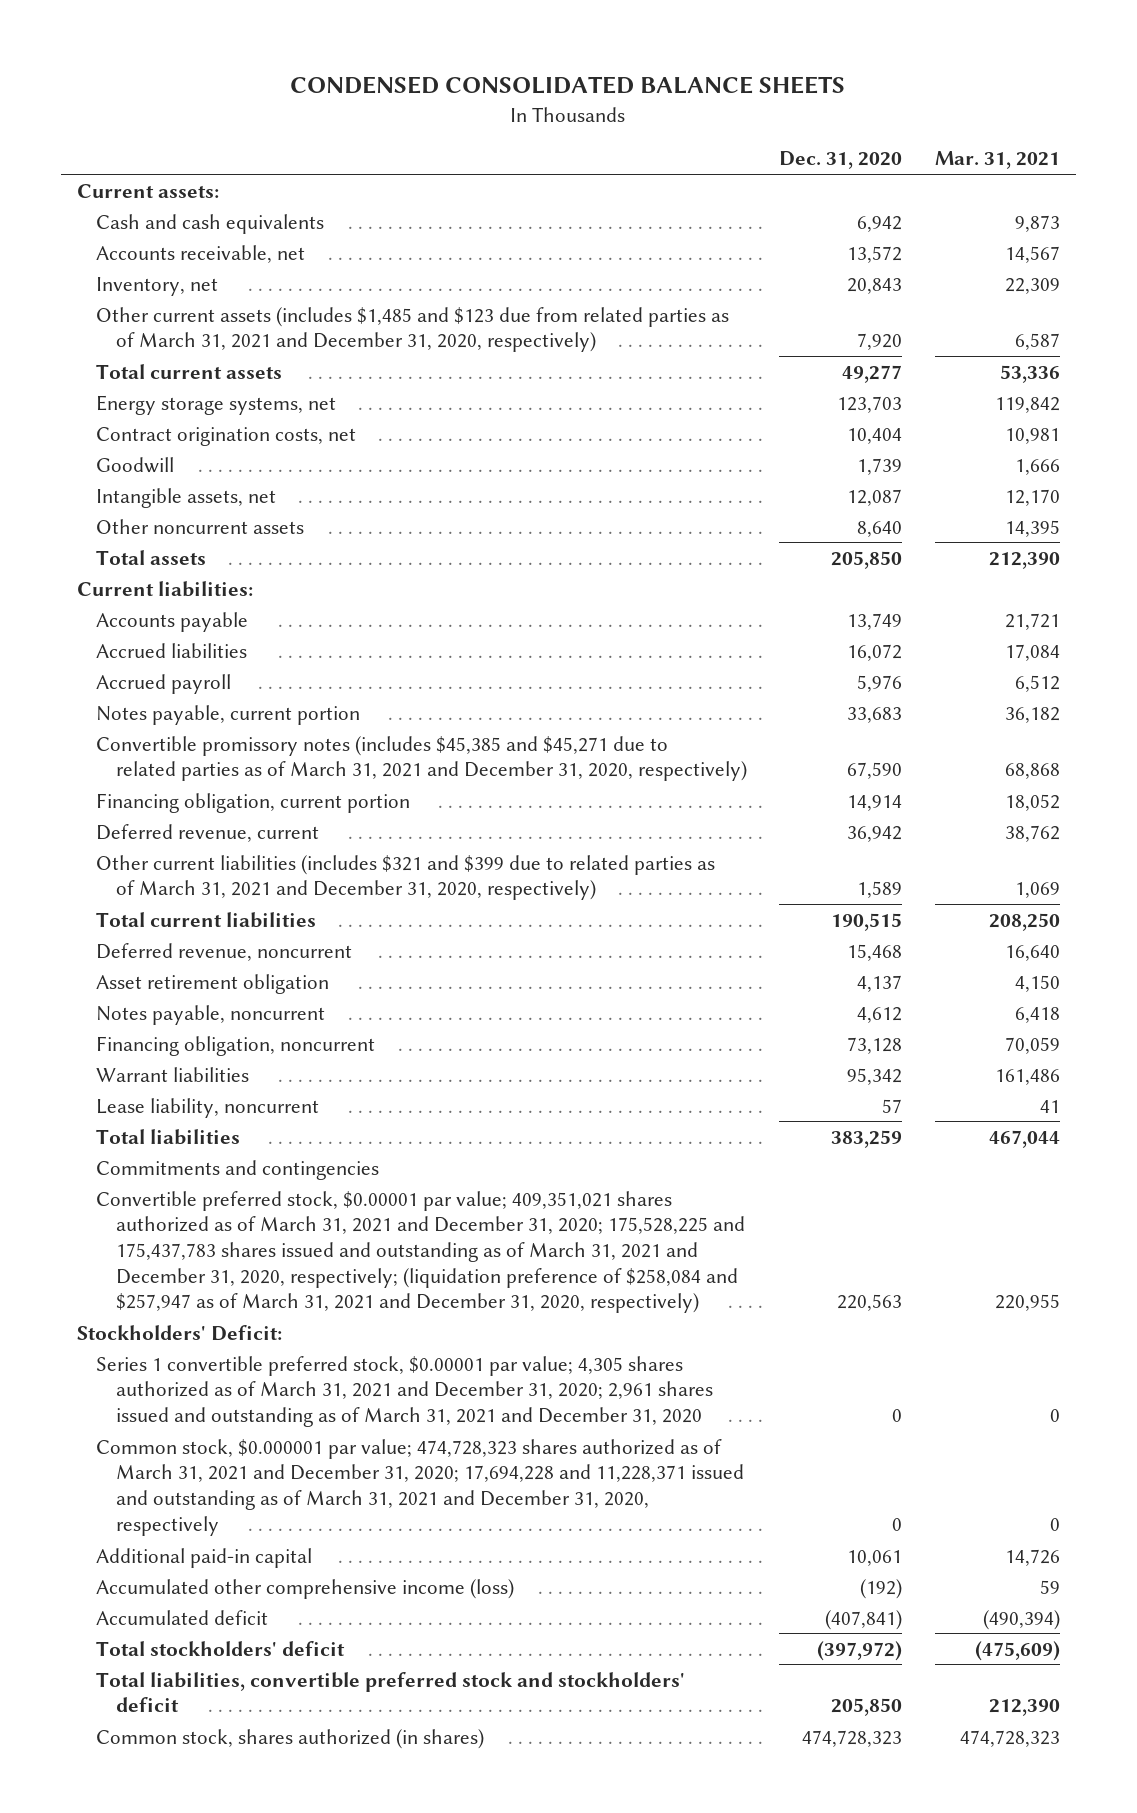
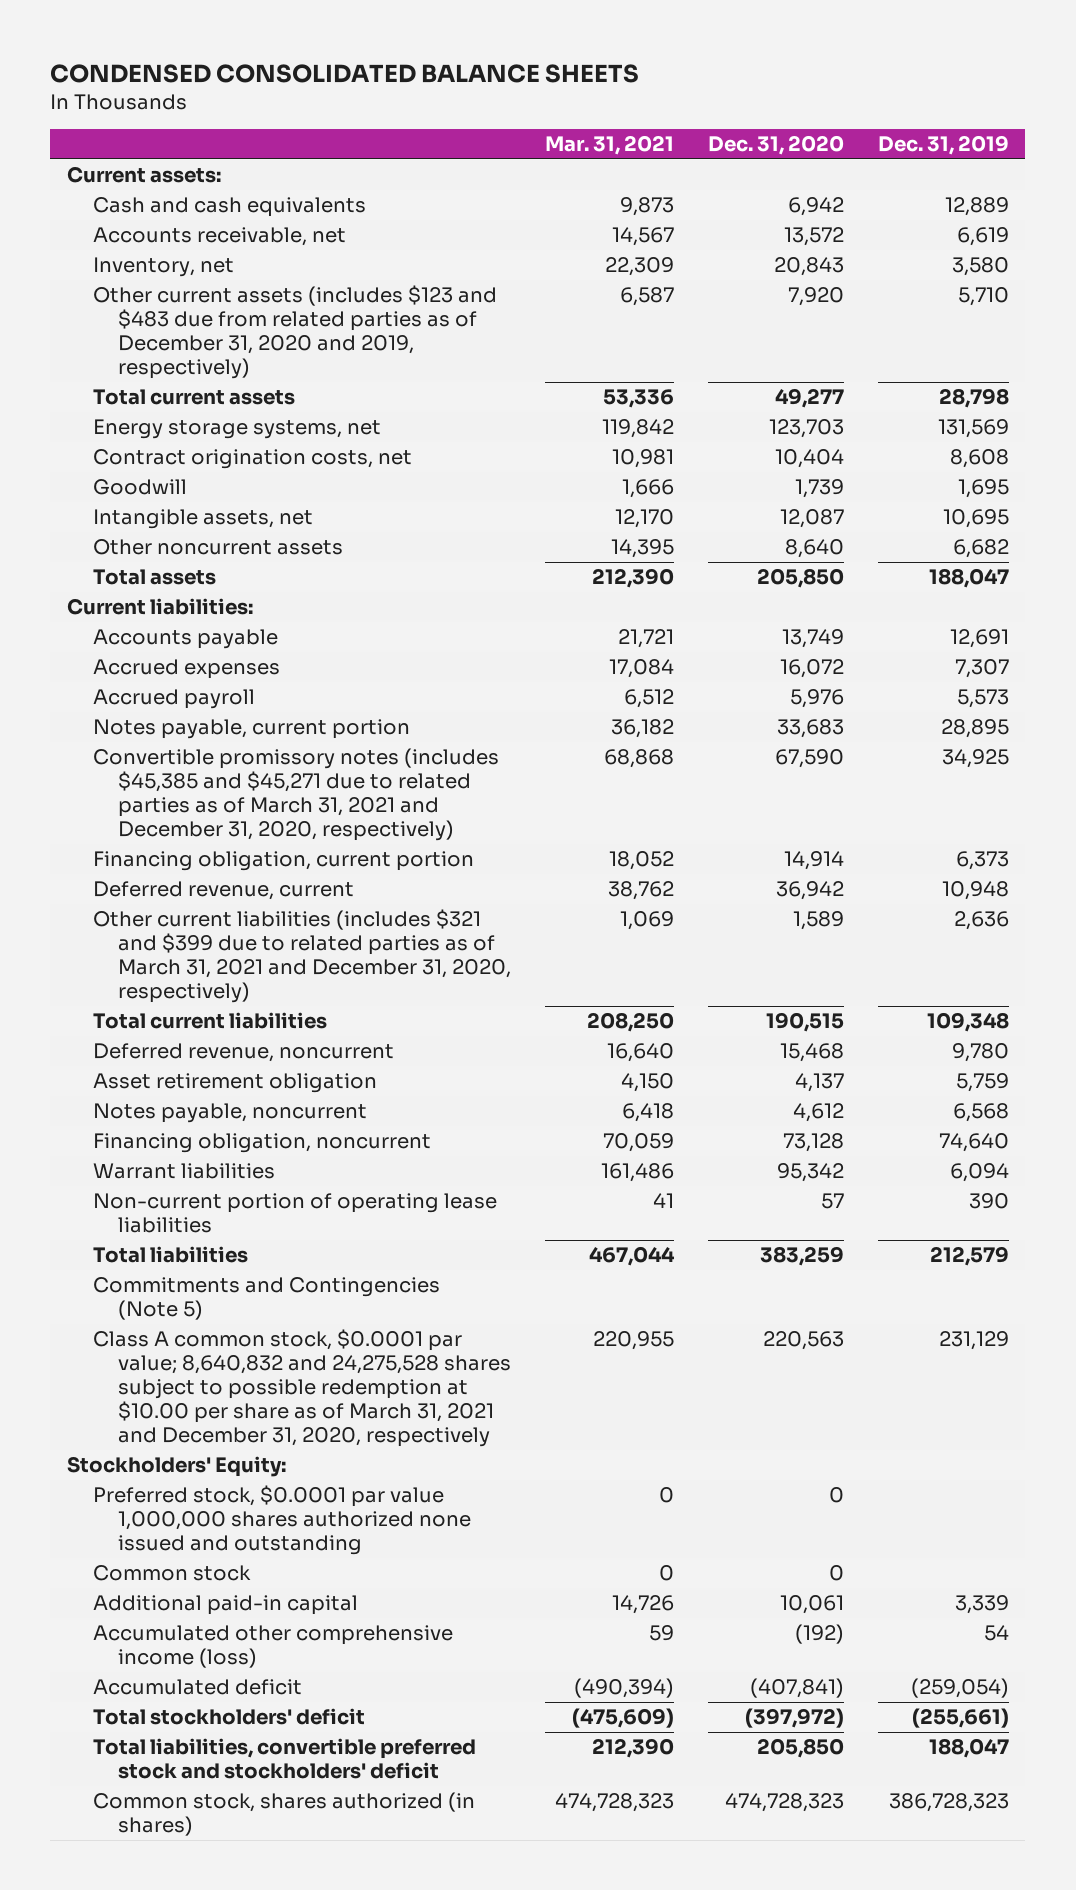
none -> [877,135,1009,156] Dec. 31, 2019
[96,306,730,353] Other current assets (includes $1,485 and $123 due from related parties as of March 31, 2021 and December 31, 2020, respectively) -> [92,285,497,380] Other current assets (includes $123 and $483 due from related parties as of December 31, 2020 and 2019, respectively)
[96,642,248,658] Accrued liabilities -> [92,659,280,680] Accrued expenses
[96,1097,320,1118] Lease liability, noncurrent -> [92,1193,497,1234] Non-current portion of operating lease liabilities
[96,1159,380,1180] Commitments and contingencies -> [92,1277,440,1321] Commitments and Contingencies (Note 5)
[96,1190,745,1314] Convertible preferred stock, $0.00001 par value; 409,351,021 shares authorized as of March 31, 2021 and December 31, 2020; 175,528,225 and 175,437,783 shares issued and outstanding as of March 31, 2021 and December 31, 2020, respectively; (liquidation preference of $258,084 and $257,947 as of March 31, 2021 and December 31, 2020, respectively) -> [92,1329,512,1448] Class A common stock, $0.0001 par value; 8,640,832 and 24,275,528 shares subject to possible redemption at $10.00 per share as of March 31, 2021 and December 31, 2020, respectively
[77,1324,283,1341] Stockholders' Deficit: -> [67,1456,287,1478] Stockholders' Equity:
[96,1355,713,1428] Series 1 convertible preferred stock, $0.00001 par value; 4,305 shares authorized as of March 31, 2021 and December 31, 2020; 2,961 shares issued and outstanding as of March 31, 2021 and December 31, 2020 -> [92,1485,472,1556] Preferred stock, $0.0001 par value 1,000,000 shares authorized none issued and outstanding
[96,1438,744,1536] Common stock, $0.000001 par value; 474,728,323 shares authorized as of March 31, 2021 and December 31, 2020; 17,694,228 and 11,228,371 issued and outstanding as of March 31, 2021 and December 31, 2020, respectively -> [92,1565,251,1582] Common stock

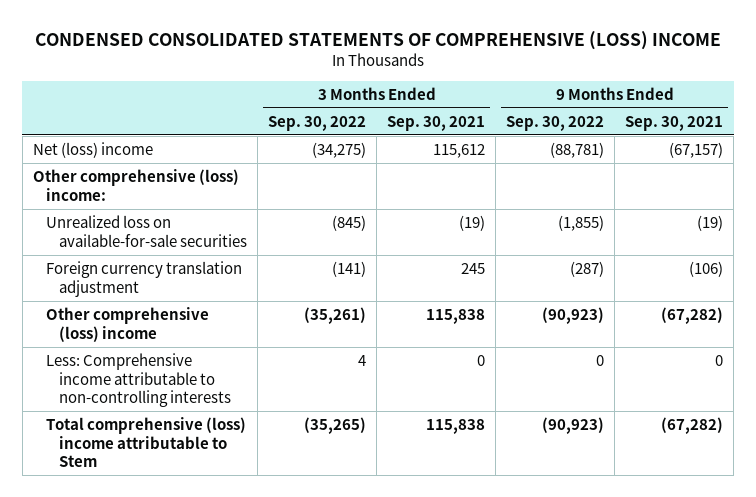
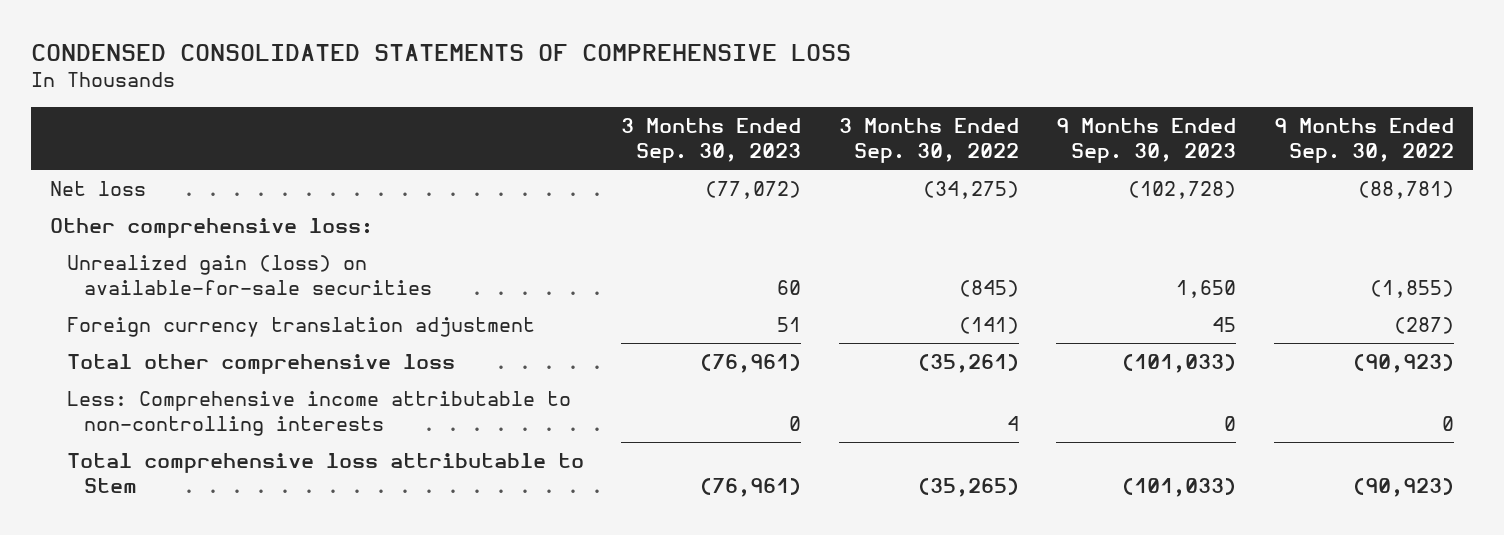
[34,30,721,50] CONDENSED CONSOLIDATED STATEMENTS OF COMPREHENSIVE (LOSS) INCOME -> [30,44,851,62] CONDENSED CONSOLIDATED STATEMENTS OF COMPREHENSIVE LOSS
[387,115,486,131] Sep. 30, 2021 -> none
[625,115,724,131] Sep. 30, 2021 -> none
none -> [621,117,802,163] 3 Months Ended Sep. 30, 2023
none -> [1056,117,1237,163] 9 Months Ended Sep. 30, 2023
[32,141,153,158] Net (loss) income -> [49,180,146,196] Net loss
[32,168,239,201] Other comprehensive (loss) income: -> [49,217,373,238] Other comprehensive loss:
[45,214,248,247] Unrealized loss on available-for-sale securities -> [66,254,432,296] Unrealized gain (loss) on available-for-sale securities
[45,306,209,342] Other comprehensive (loss) income -> [66,353,455,374] Total other comprehensive loss
[45,416,246,468] Total comprehensive (loss) income attributable to Stem -> [66,452,584,494] Total comprehensive loss attributable to Stem

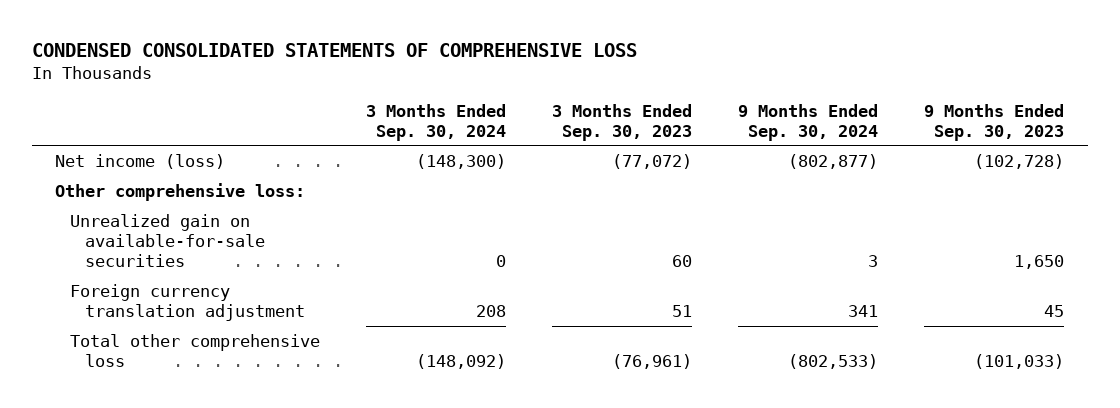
[838,117,1019,163] 3 Months Ended Sep. 30, 2022 -> none
[1273,117,1454,163] 9 Months Ended Sep. 30, 2022 -> none
none -> [366,103,507,141] 3 Months Ended Sep. 30, 2024
none -> [738,103,879,141] 9 Months Ended Sep. 30, 2024
[49,180,146,196] Net loss -> [55,153,226,169] Net income (loss)
[66,254,432,296] Unrealized gain (loss) on available-for-sale securities -> [70,213,265,267] Unrealized gain on available-for-sale securities
[66,390,571,437] Less: Comprehensive income attributable to non-controlling interests -> none
[66,452,584,494] Total comprehensive loss attributable to Stem -> none

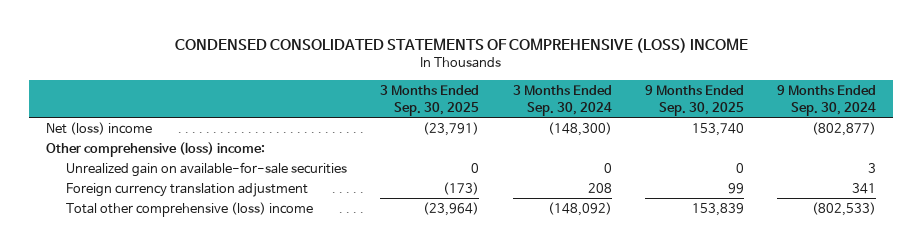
[32,43,638,58] CONDENSED CONSOLIDATED STATEMENTS OF COMPREHENSIVE LOSS -> [175,37,749,53] CONDENSED CONSOLIDATED STATEMENTS OF COMPREHENSIVE (LOSS) INCOME
[552,103,693,141] 3 Months Ended Sep. 30, 2023 -> none
[924,103,1065,141] 9 Months Ended Sep. 30, 2023 -> none
none -> [380,85,480,116] 3 Months Ended Sep. 30, 2025
none -> [645,85,745,116] 9 Months Ended Sep. 30, 2025
[55,153,226,169] Net income (loss) -> [46,121,153,135] Net (loss) income
[55,182,306,201] Other comprehensive loss: -> [46,141,266,157] Other comprehensive (loss) income:
[70,333,321,367] Total other comprehensive loss -> [66,201,314,217] Total other comprehensive (loss) income

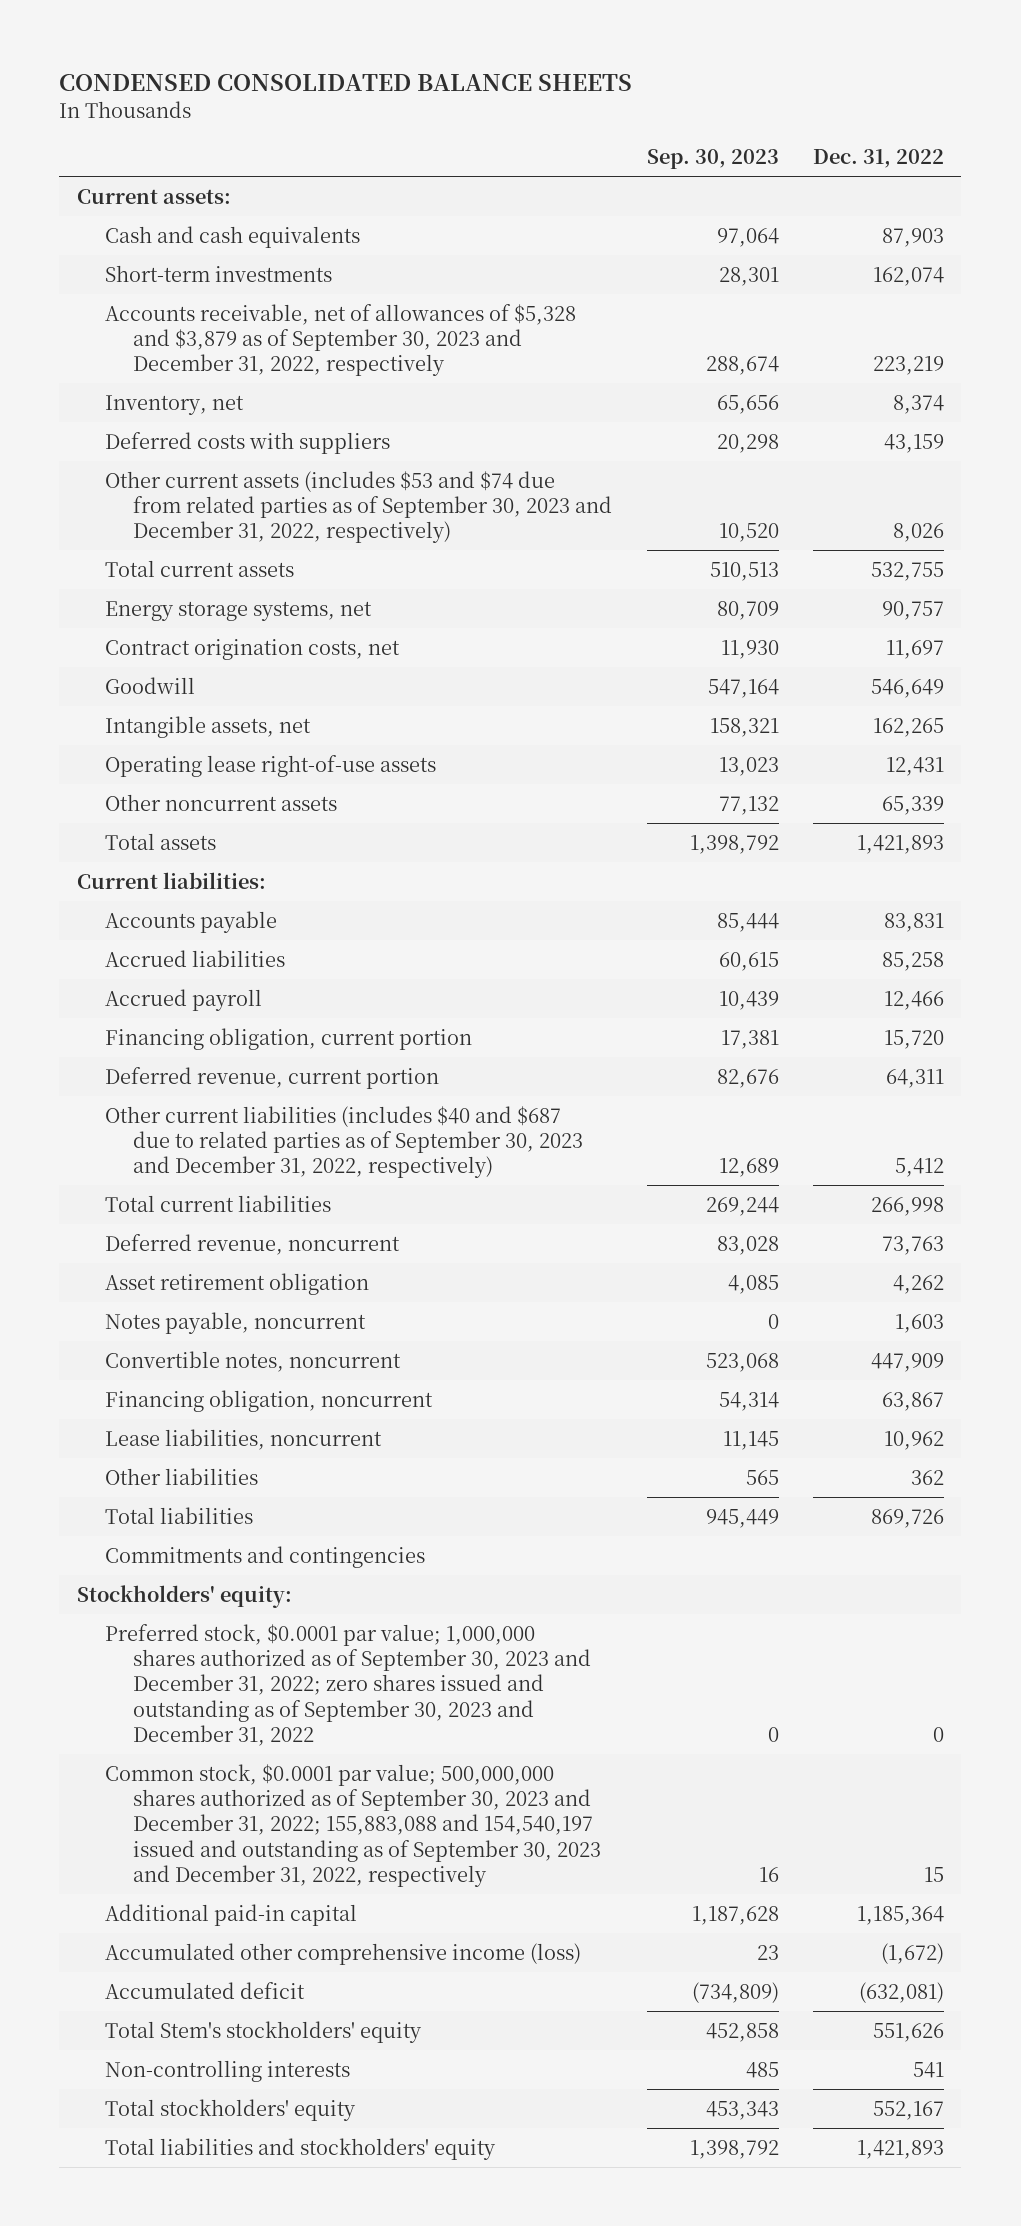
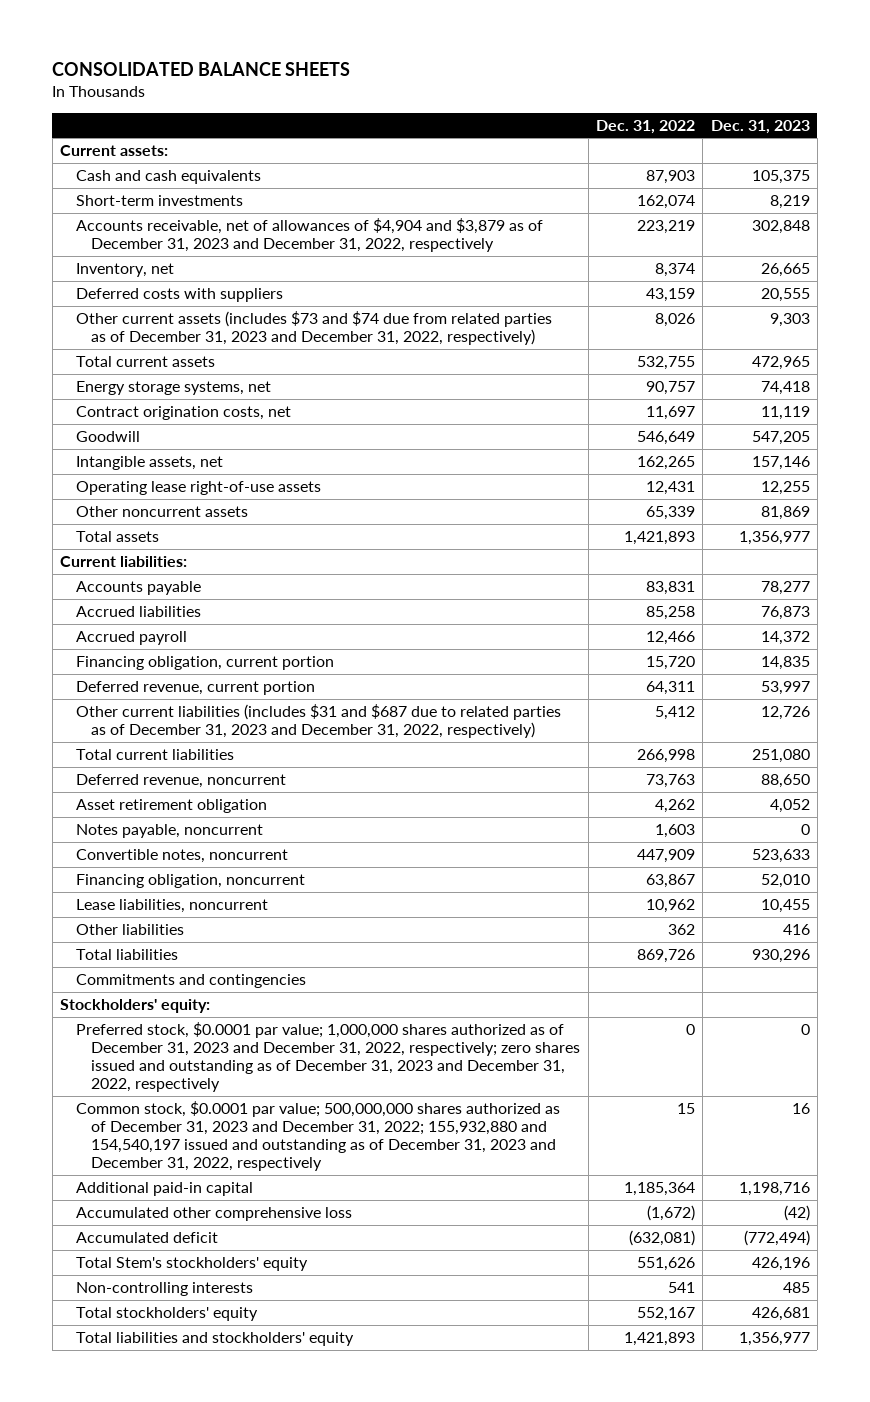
[59,73,633,91] CONDENSED CONSOLIDATED BALANCE SHEETS -> [52,62,351,77] CONSOLIDATED BALANCE SHEETS
[646,149,779,170] Sep. 30, 2023 -> none
none -> [710,119,810,134] Dec. 31, 2023
[104,303,576,377] Accounts receivable, net of allowances of $5,328 and $3,879 as of September 30, 2023 and December 31, 2022, respectively -> [75,217,543,252] Accounts receivable, net of allowances of $4,904 and $3,879 as of December 31, 2023 and December 31, 2022, respectively
[104,470,613,544] Other current assets (includes $53 and $74 due from related parties as of September 30, 2023 and December 31, 2022, respectively) -> [75,310,552,345] Other current assets (includes $73 and $74 due from related parties as of December 31, 2023 and December 31, 2022, respectively)
[104,1105,584,1179] Other current liabilities (includes $40 and $687 due to related parties as of September 30, 2023 and December 31, 2022, respectively) -> [75,703,561,738] Other current liabilities (includes $31 and $687 due to related parties as of December 31, 2023 and December 31, 2022, respectively)
[104,1623,592,1746] Preferred stock, $0.0001 par value; 1,000,000 shares authorized as of September 30, 2023 and December 31, 2022; zero shares issued and outstanding as of September 30, 2023 and December 31, 2022 -> [75,1021,581,1093] Preferred stock, $0.0001 par value; 1,000,000 shares authorized as of December 31, 2023 and December 31, 2022, respectively; zero shares issued and outstanding as of December 31, 2023 and December 31, 2022, respectively
[104,1763,602,1887] Common stock, $0.0001 par value; 500,000,000 shares authorized as of September 30, 2023 and December 31, 2022; 155,883,088 and 154,540,197 issued and outstanding as of September 30, 2023 and December 31, 2022, respectively -> [75,1100,560,1172] Common stock, $0.0001 par value; 500,000,000 shares authorized as of December 31, 2023 and December 31, 2022; 155,932,880 and 154,540,197 issued and outstanding as of December 31, 2023 and December 31, 2022, respectively
[104,1942,581,1965] Accumulated other comprehensive income (loss) -> [75,1206,352,1221] Accumulated other comprehensive loss

